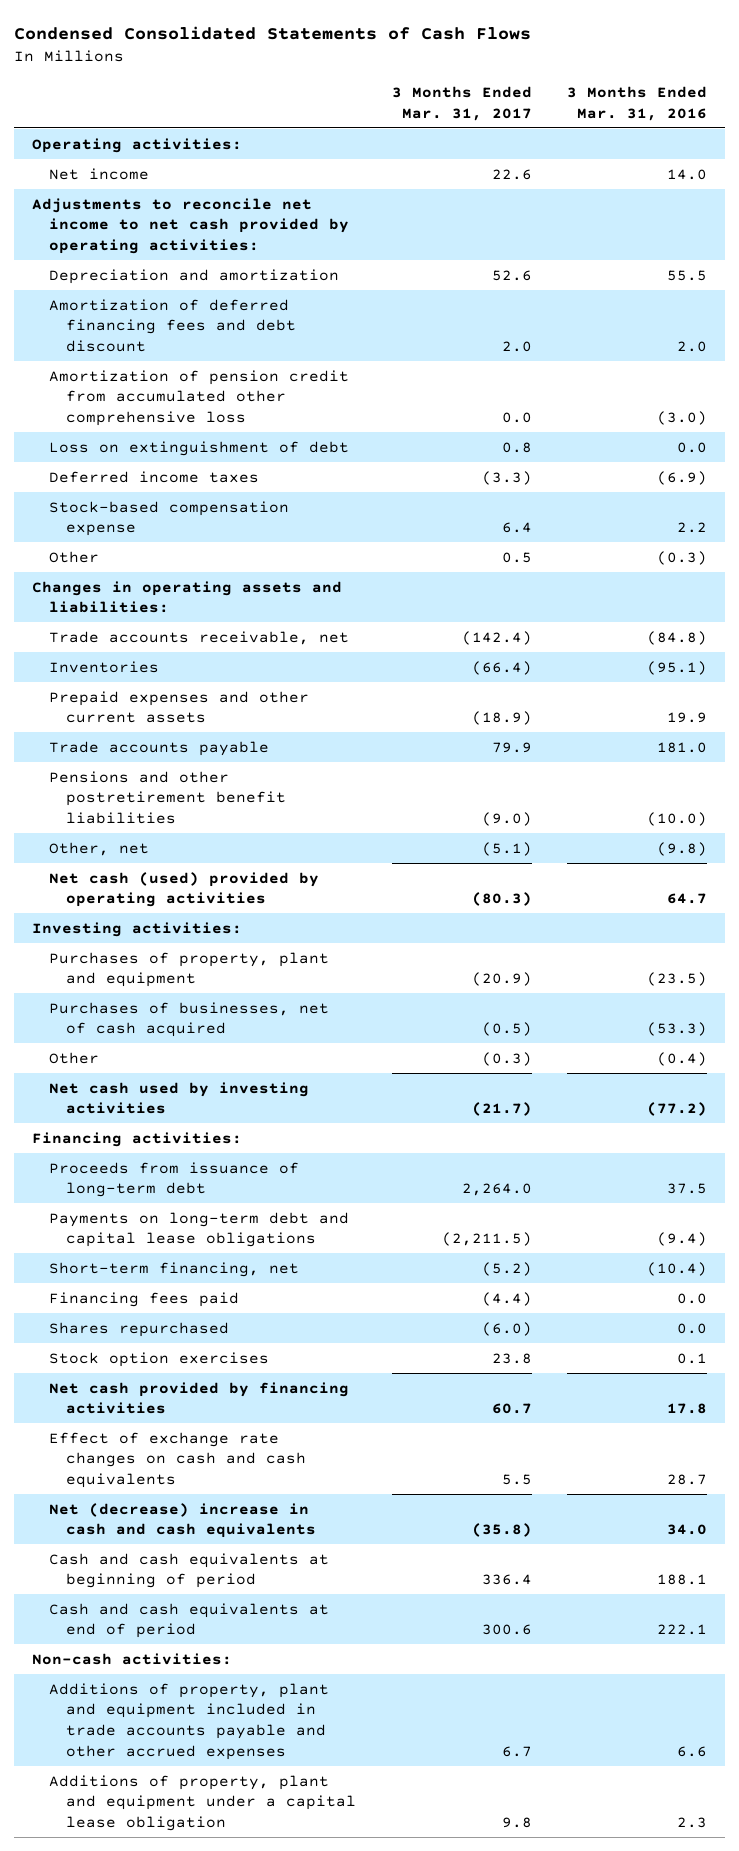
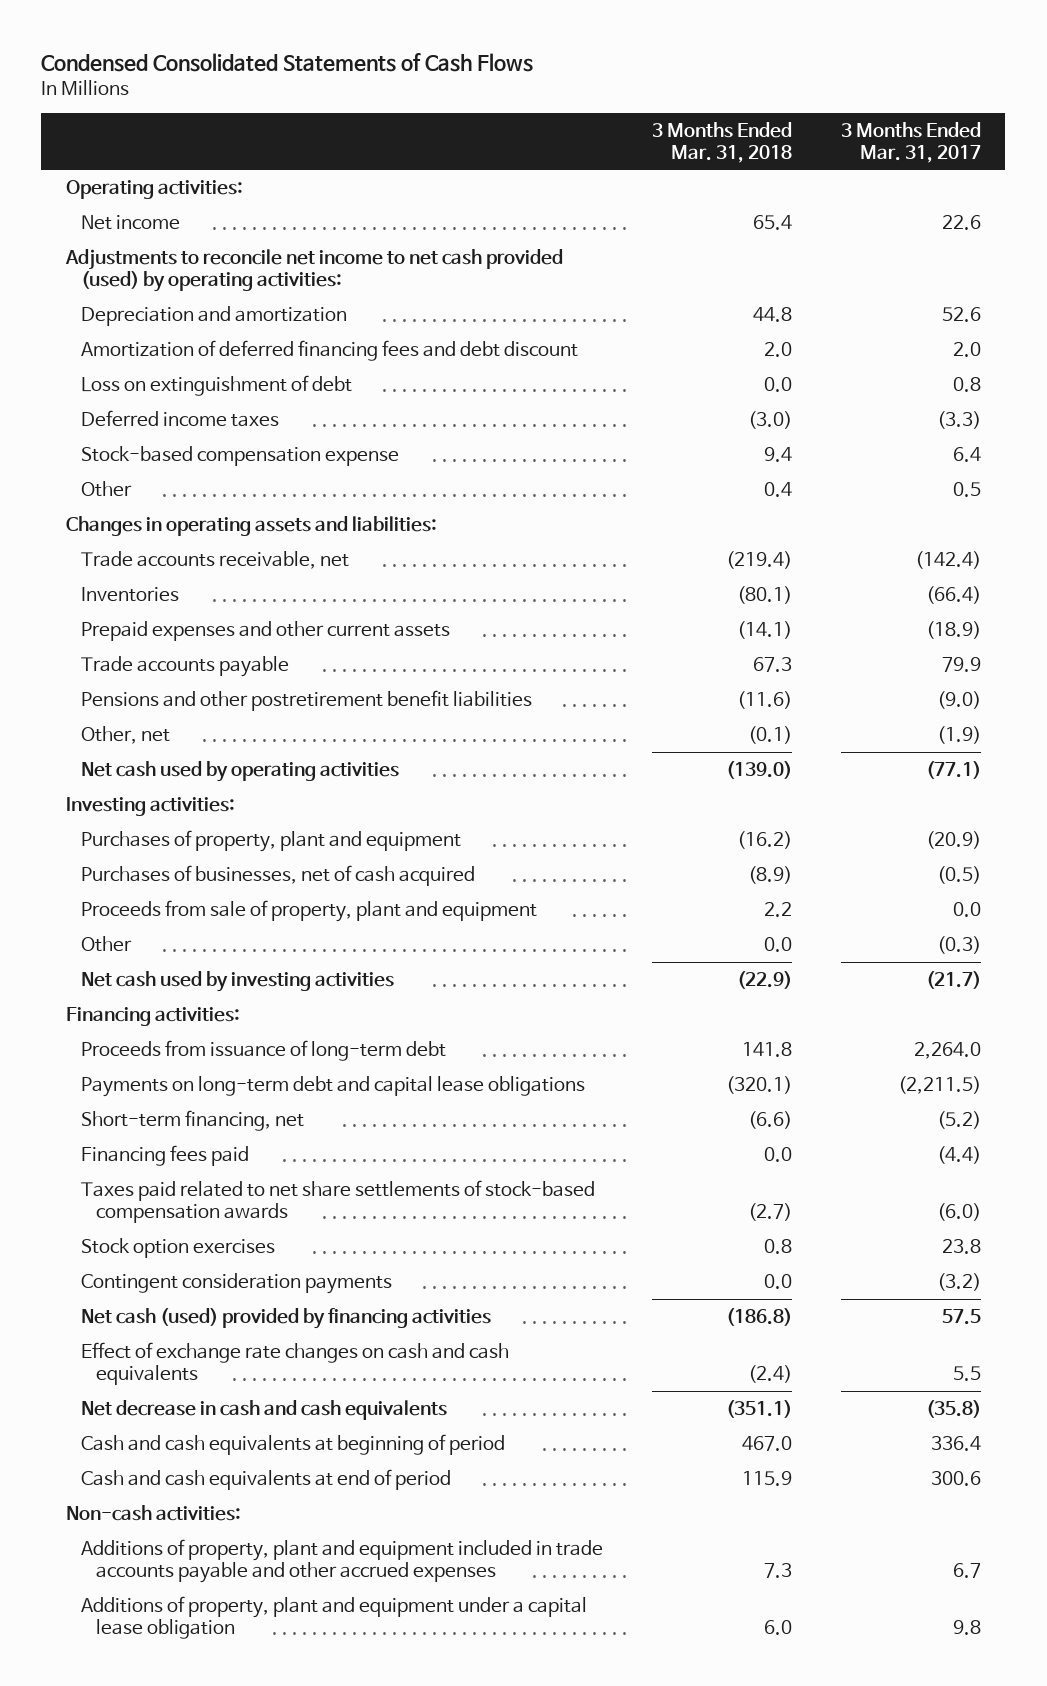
[567,85,708,121] 3 Months Ended Mar. 31, 2016 -> none
none -> [651,121,792,163] 3 Months Ended Mar. 31, 2018
[32,197,350,255] Adjustments to reconcile net income to net cash provided by operating activities: -> [64,248,563,292] Adjustments to reconcile net income to net cash provided (used) by operating activities:
[49,369,350,427] Amortization of pension credit from accumulated other comprehensive loss -> none
[481,841,532,856] (5.1) -> [936,725,981,744] (1.9)
[49,871,320,908] Net cash (used) provided by operating activities -> [81,760,400,782] Net cash used by operating activities
[471,892,532,907] (80.3) -> [925,760,981,779] (77.1)
none -> [81,899,538,922] Proceeds from sale of property, plant and equipment
[49,1321,230,1337] Shares repurchased -> none
none -> [81,1179,596,1223] Taxes paid related to net share settlements of stock-based compensation awards
none -> [81,1272,393,1294] Contingent consideration payments
[49,1381,350,1415] Net cash provided by financing activities -> [81,1307,492,1329] Net cash (used) provided by financing activities
[491,1403,532,1415] 60.7 -> [941,1308,981,1325] 57.5
[49,1502,317,1539] Net (decrease) increase in cash and cash equivalents -> [81,1399,448,1420] Net decrease in cash and cash equivalents

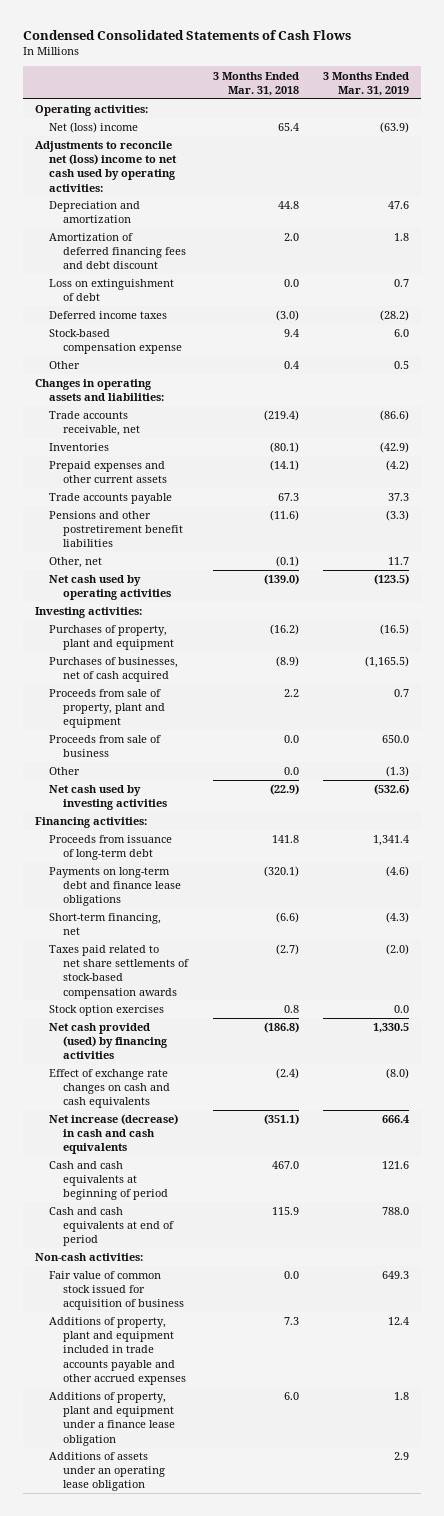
[840,121,981,163] 3 Months Ended Mar. 31, 2017 -> none
none -> [322,71,409,96] 3 Months Ended Mar. 31, 2019
[81,214,181,230] Net income -> [49,122,139,134] Net (loss) income
[64,248,563,292] Adjustments to reconcile net income to net cash provided (used) by operating activities: -> [34,141,178,192] Adjustments to reconcile net (loss) income to net cash used by operating activities:
none -> [49,735,162,758] Proceeds from sale of business
[81,1075,586,1097] Payments on long-term debt and capital lease obligations -> [49,867,182,907] Payments on long-term debt and finance lease obligations
[81,1144,250,1166] Financing fees paid -> none
[81,1272,393,1294] Contingent consideration payments -> none
[81,1307,492,1329] Net cash (used) provided by financing activities -> [49,1023,169,1060] Net cash provided (used) by financing activities
[81,1399,448,1420] Net decrease in cash and cash equivalents -> [49,1114,179,1155] Net increase (decrease) in cash and cash equivalents
none -> [49,1271,185,1311] Fair value of common stock issued for acquisition of business
[81,1595,588,1639] Additions of property, plant and equipment under a capital lease obligation -> [49,1392,176,1446] Additions of property, plant and equipment under a finance lease obligation
none -> [49,1452,166,1492] Additions of assets under an operating lease obligation

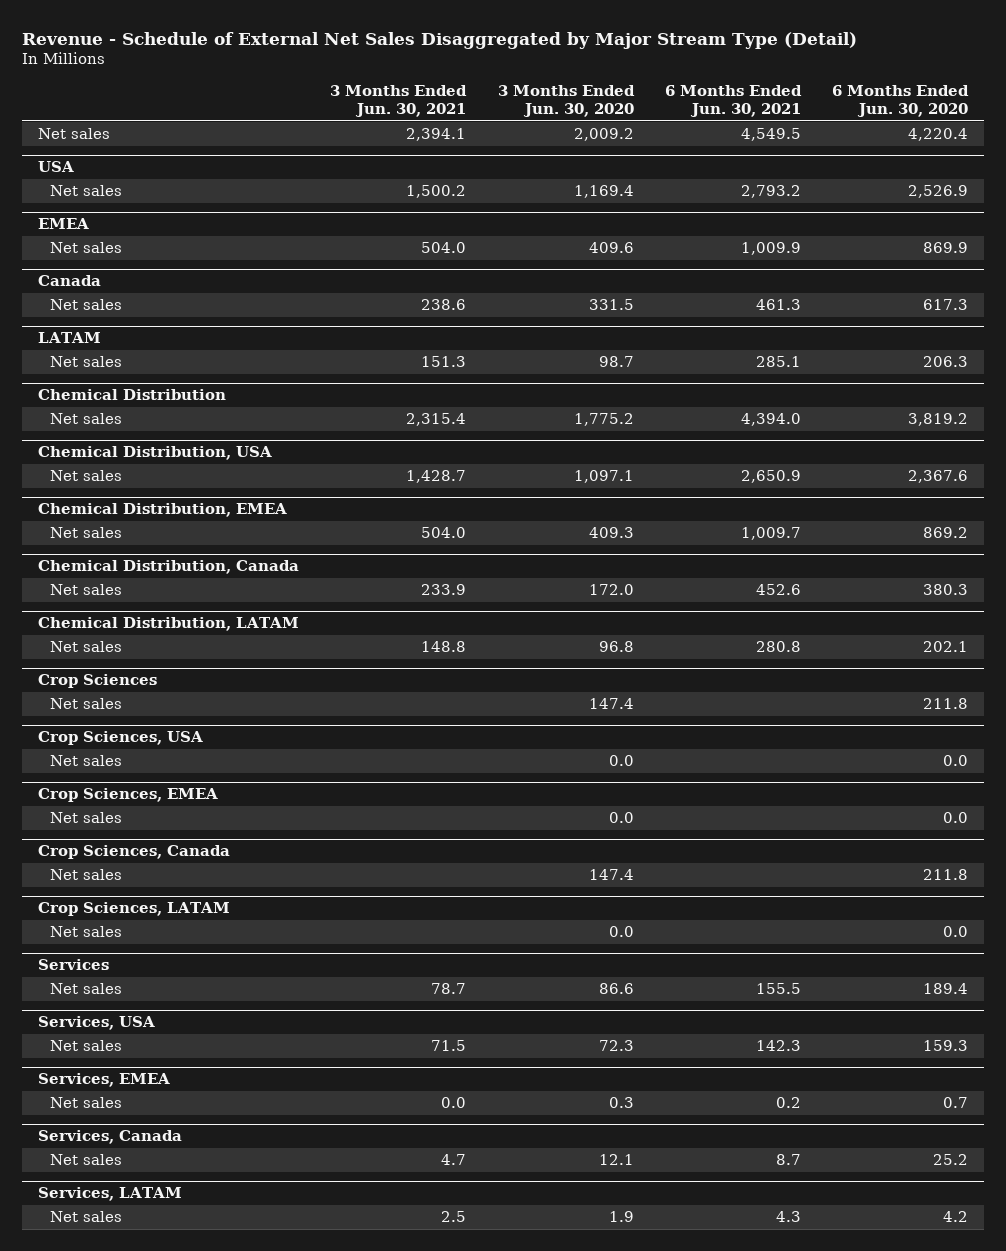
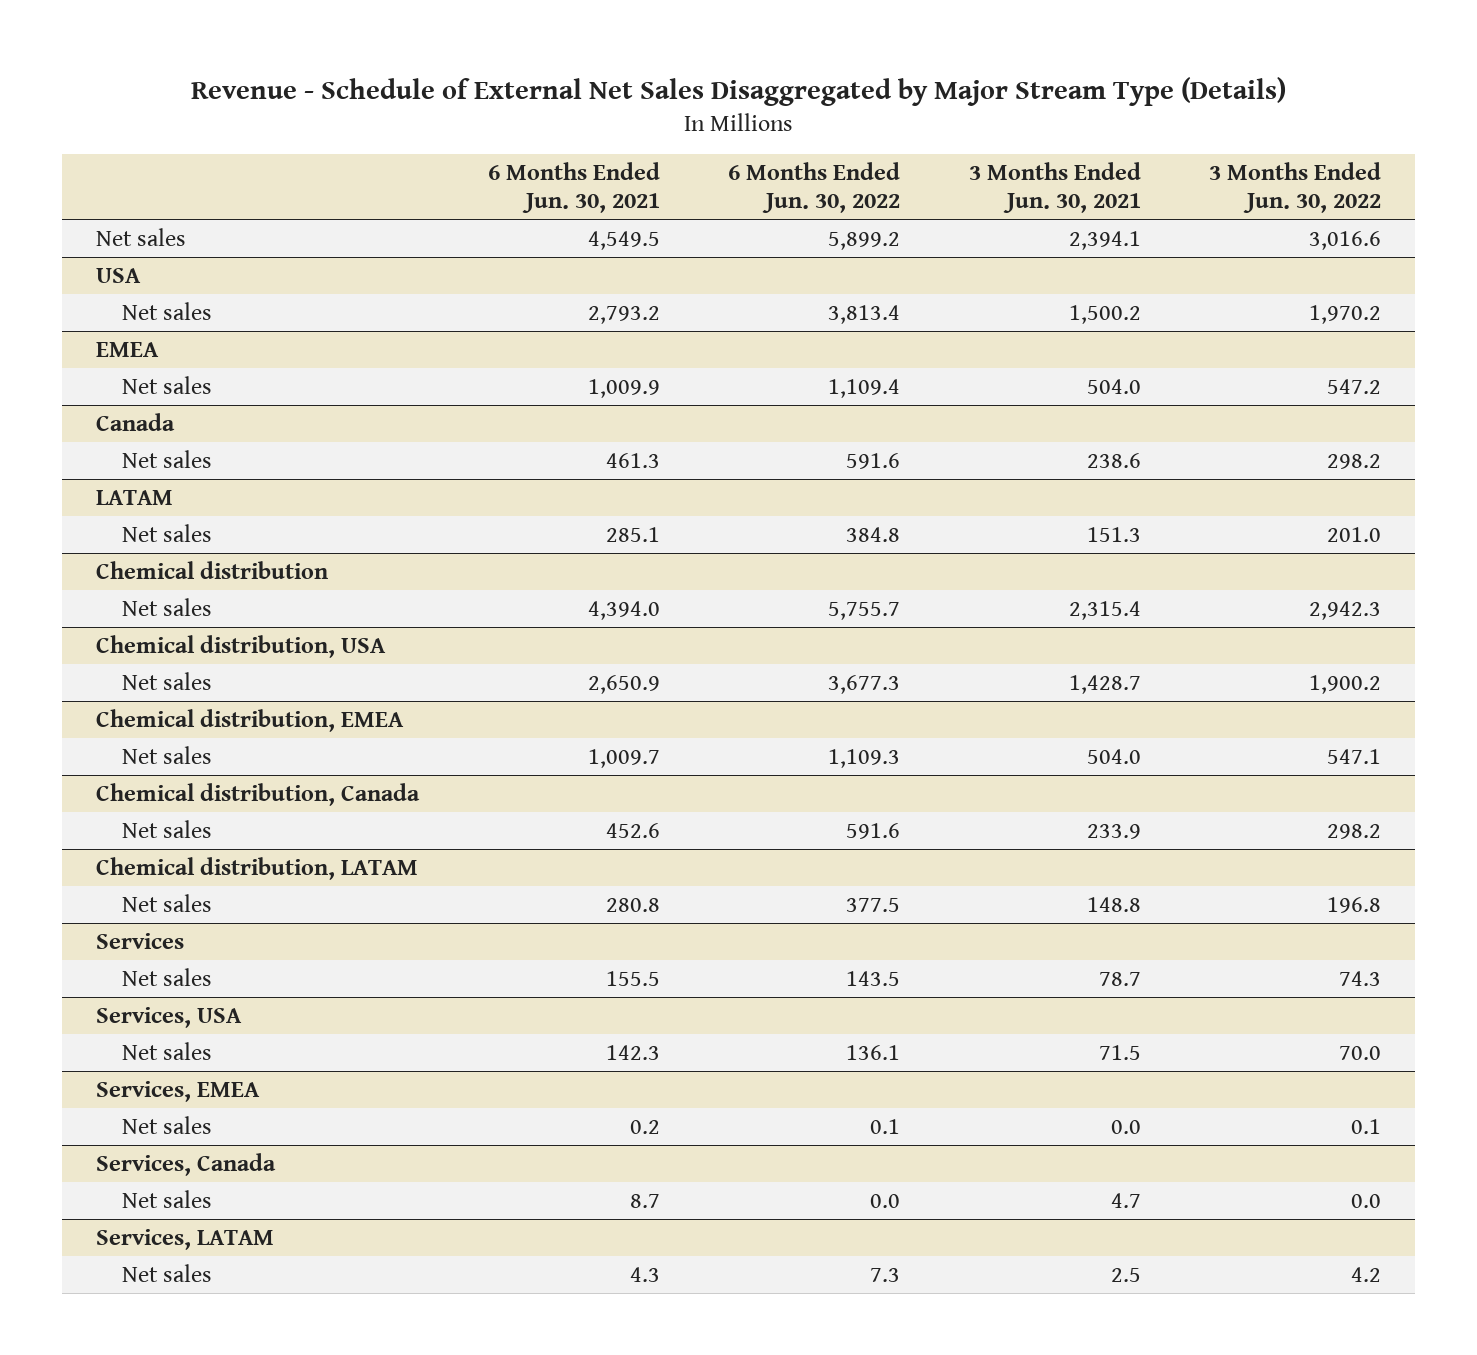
[22,31,858,49] Revenue - Schedule of External Net Sales Disaggregated by Major Stream Type (Detail) -> [190,76,1286,106] Revenue - Schedule of External Net Sales Disaggregated by Major Stream Type (Details)
[497,85,635,118] 3 Months Ended Jun. 30, 2020 -> none
[832,85,970,118] 6 Months Ended Jun. 30, 2020 -> none
none -> [728,162,901,213] 6 Months Ended Jun. 30, 2022
none -> [1209,162,1382,213] 3 Months Ended Jun. 30, 2022
[37,389,226,401] Chemical Distribution -> [96,560,329,579] Chemical distribution
[37,446,272,461] Chemical Distribution, USA -> [96,634,387,658] Chemical distribution, USA
[37,503,287,518] Chemical Distribution, EMEA -> [96,708,405,732] Chemical distribution, EMEA
[37,560,299,575] Chemical Distribution, Canada -> [96,782,421,806] Chemical distribution, Canada
[37,617,299,632] Chemical Distribution, LATAM -> [96,856,419,880] Chemical distribution, LATAM
[37,674,157,689] Crop Sciences -> none
[49,698,122,710] Net sales -> none
[37,731,203,746] Crop Sciences, USA -> none
[49,755,122,767] Net sales -> none
[37,788,218,803] Crop Sciences, EMEA -> none
[49,812,122,824] Net sales -> none
[37,845,230,860] Crop Sciences, Canada -> none
[49,869,122,881] Net sales -> none
[37,902,230,917] Crop Sciences, LATAM -> none
[49,926,122,938] Net sales -> none

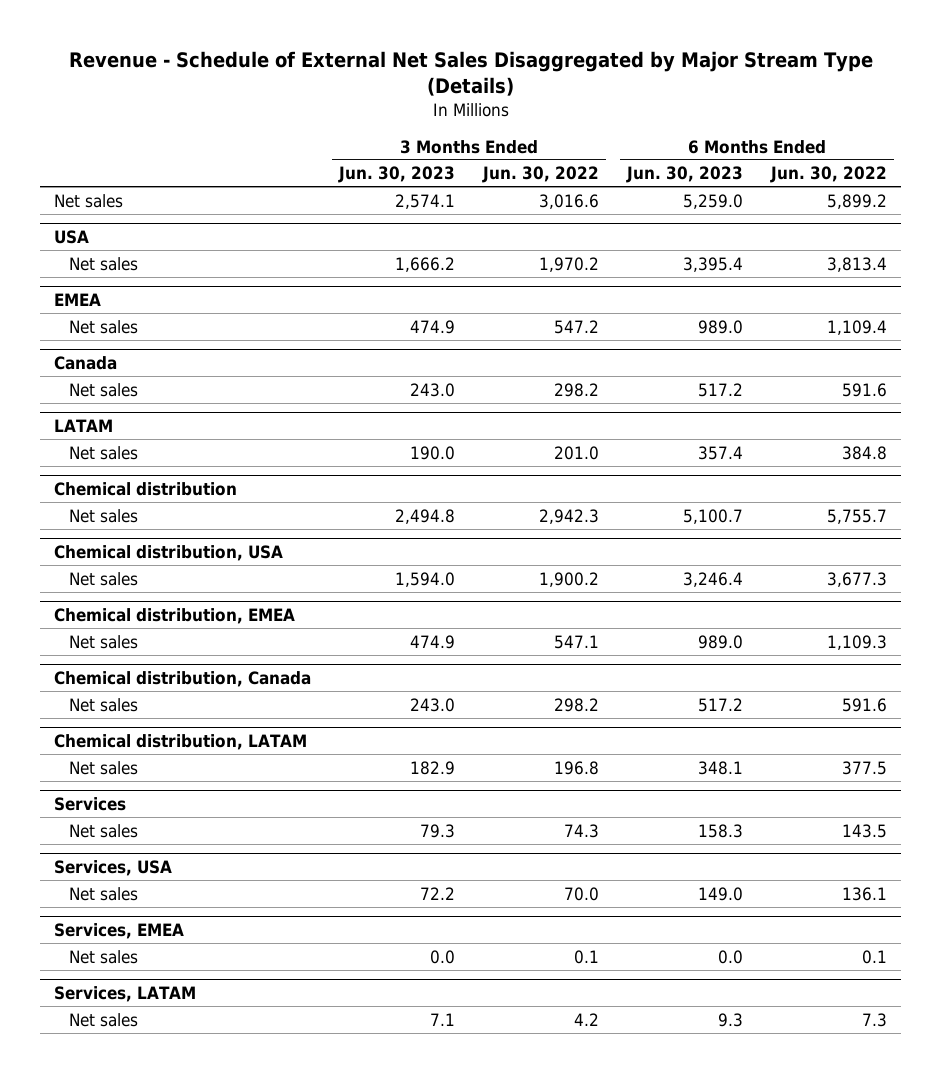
[487,162,660,213] 6 Months Ended Jun. 30, 2021 -> none
[968,162,1141,213] 3 Months Ended Jun. 30, 2021 -> none
none -> [338,166,456,184] Jun. 30, 2023
none -> [625,166,743,184] Jun. 30, 2023
[96,1152,277,1176] Services, Canada -> none
[121,1189,212,1208] Net sales -> none

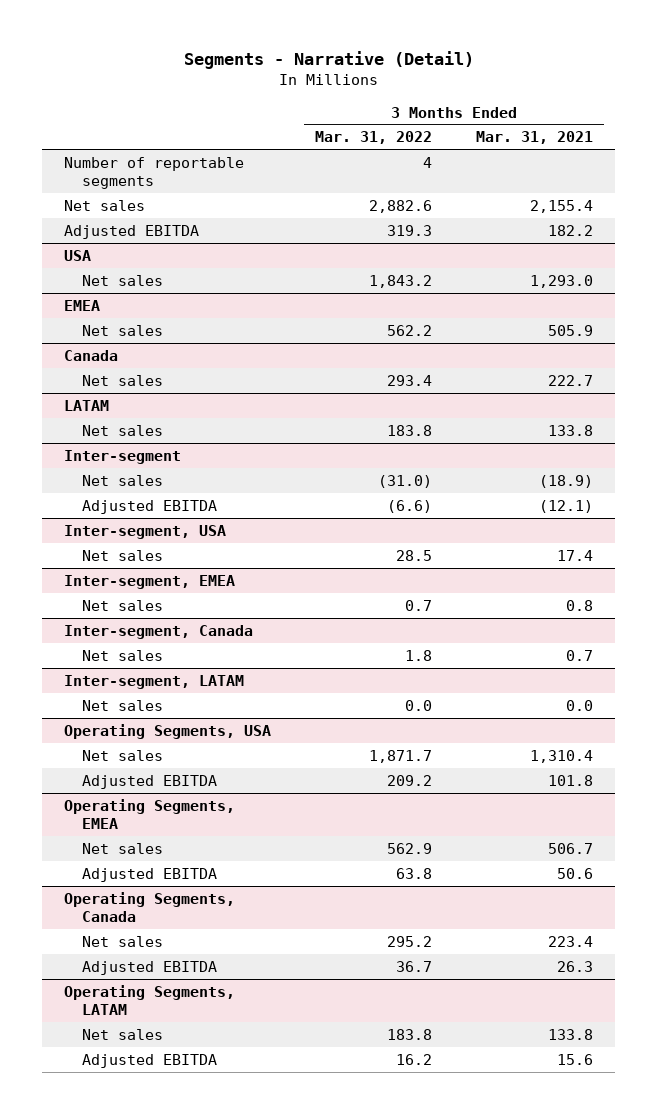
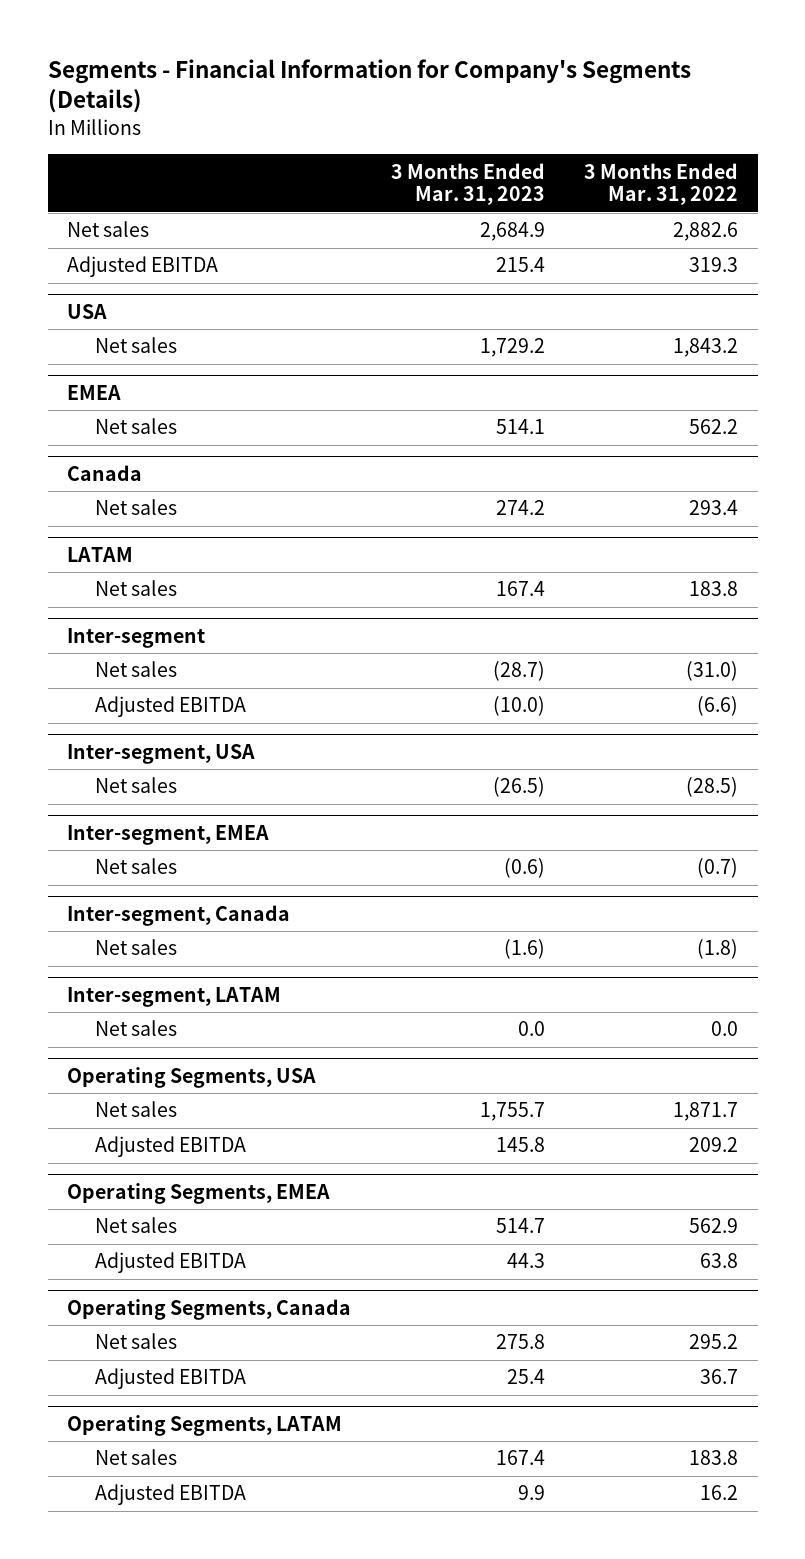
[183,51,474,70] Segments - Narrative (Detail) -> [47,58,691,114] Segments - Financial Information for Company's Segments (Details)
[476,131,594,145] Mar. 31, 2021 -> none
none -> [390,162,545,206] 3 Months Ended Mar. 31, 2023
[64,156,245,189] Number of reportable segments -> none
[396,549,433,561] 28.5 -> [685,777,738,798] (28.5)
[405,599,433,611] 0.7 -> [696,858,738,879] (0.7)
[405,649,433,661] 1.8 -> [696,939,738,960] (1.8)

